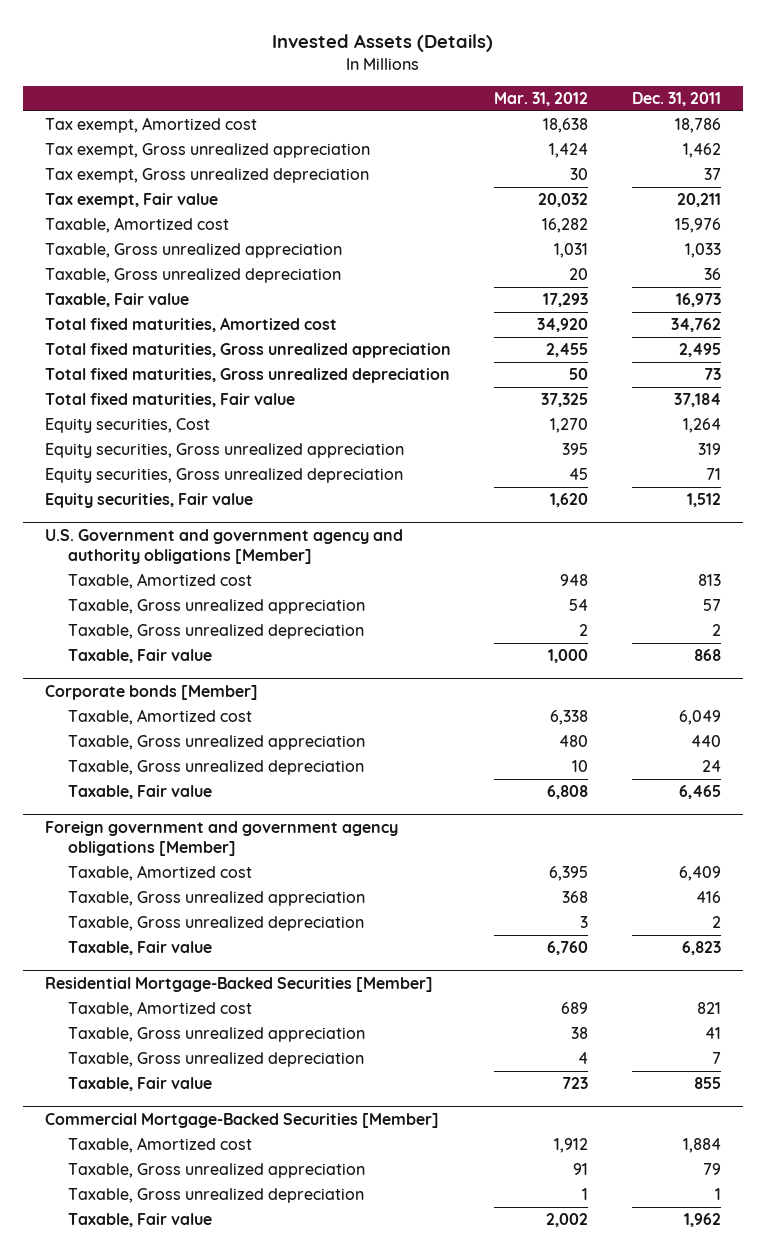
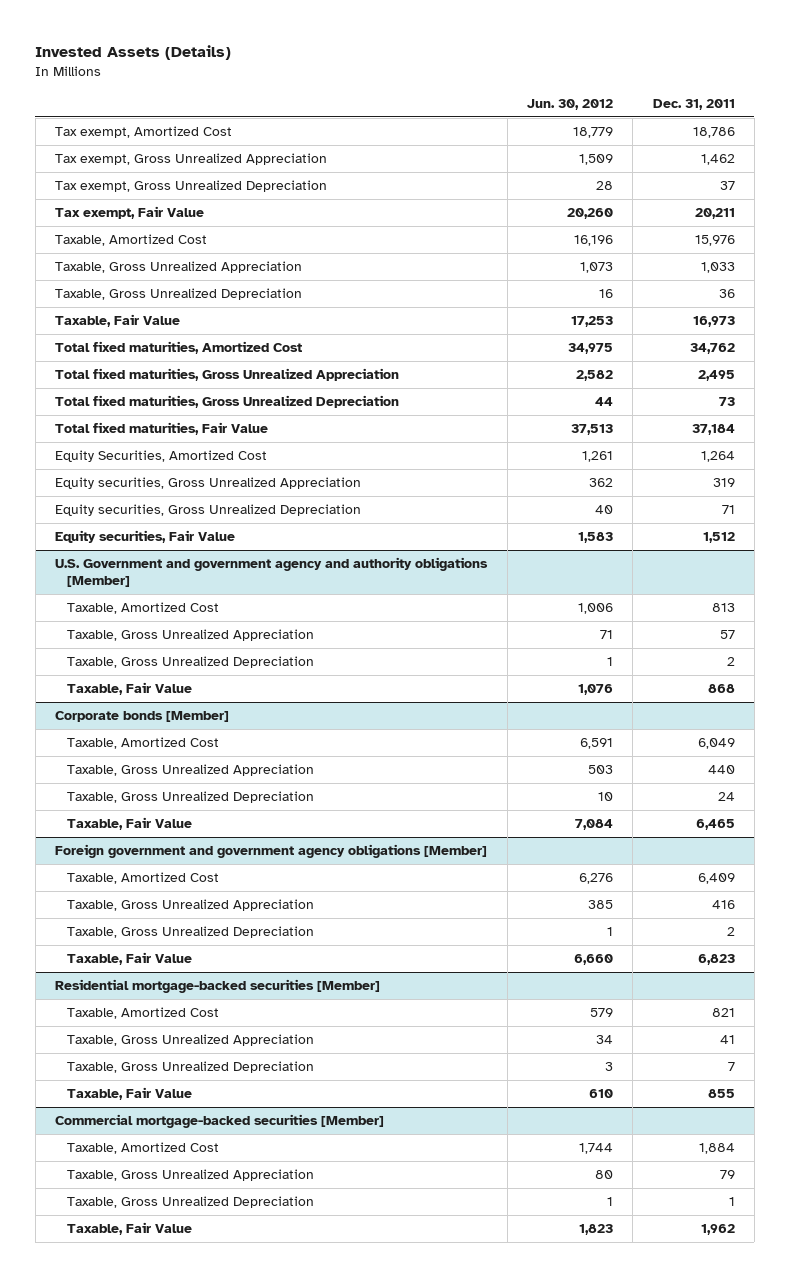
[494,91,589,106] Mar. 31, 2012 -> none
none -> [526,99,613,111] Jun. 30, 2012
[44,117,257,134] Tax exempt, Amortized cost -> [55,126,233,139] Tax exempt, Amortized Cost
[44,143,370,159] Tax exempt, Gross unrealized appreciation -> [55,153,328,166] Tax exempt, Gross Unrealized Appreciation
[44,168,369,184] Tax exempt, Gross unrealized depreciation -> [55,180,328,193] Tax exempt, Gross Unrealized Depreciation
[44,193,218,209] Tax exempt, Fair value -> [55,206,205,220] Tax exempt, Fair Value
[44,217,229,234] Taxable, Amortized cost -> [55,234,208,247] Taxable, Amortized Cost
[44,243,342,259] Taxable, Gross unrealized appreciation -> [55,261,303,274] Taxable, Gross Unrealized Appreciation
[44,268,341,284] Taxable, Gross unrealized depreciation -> [55,288,303,301] Taxable, Gross Unrealized Depreciation
[44,293,189,308] Taxable, Fair value -> [55,314,181,328] Taxable, Fair Value
[44,317,337,333] Total fixed maturities, Amortized cost -> [55,341,303,355] Total fixed maturities, Amortized Cost
[44,343,451,359] Total fixed maturities, Gross unrealized appreciation -> [55,368,400,382] Total fixed maturities, Gross Unrealized Appreciation
[44,368,450,384] Total fixed maturities, Gross unrealized depreciation -> [55,395,400,409] Total fixed maturities, Gross Unrealized Depreciation
[44,393,295,408] Total fixed maturities, Fair value -> [55,422,269,436] Total fixed maturities, Fair Value
[44,418,210,434] Equity securities, Cost -> [55,450,268,463] Equity Securities, Amortized Cost
[44,443,404,459] Equity securities, Gross unrealized appreciation -> [55,477,362,490] Equity securities, Gross Unrealized Appreciation
[44,468,403,484] Equity securities, Gross unrealized depreciation -> [55,504,362,517] Equity securities, Gross Unrealized Depreciation
[44,493,253,509] Equity securities, Fair value -> [55,530,236,544] Equity securities, Fair Value
[68,573,253,590] Taxable, Amortized cost -> [66,602,219,615] Taxable, Amortized Cost
[68,599,366,615] Taxable, Gross unrealized appreciation -> [66,629,314,642] Taxable, Gross Unrealized Appreciation
[68,624,365,640] Taxable, Gross unrealized depreciation -> [66,656,314,669] Taxable, Gross Unrealized Depreciation
[68,649,213,664] Taxable, Fair value -> [66,682,192,696] Taxable, Fair Value
[68,709,253,726] Taxable, Amortized cost -> [66,737,219,750] Taxable, Amortized Cost
[68,735,366,751] Taxable, Gross unrealized appreciation -> [66,764,314,777] Taxable, Gross Unrealized Appreciation
[68,760,365,776] Taxable, Gross unrealized depreciation -> [66,791,314,804] Taxable, Gross Unrealized Depreciation
[68,785,213,800] Taxable, Fair value -> [66,817,192,831] Taxable, Fair Value
[68,865,253,882] Taxable, Amortized cost -> [66,872,219,885] Taxable, Amortized Cost
[68,891,366,907] Taxable, Gross unrealized appreciation -> [66,899,314,912] Taxable, Gross Unrealized Appreciation
[68,916,365,932] Taxable, Gross unrealized depreciation -> [66,926,314,939] Taxable, Gross Unrealized Depreciation
[68,941,213,956] Taxable, Fair value -> [66,952,192,966] Taxable, Fair Value
[44,976,433,992] Residential Mortgage-Backed Securities [Member] -> [55,979,381,994] Residential mortgage-backed securities [Member]
[68,1001,253,1018] Taxable, Amortized cost -> [66,1007,219,1020] Taxable, Amortized Cost
[68,1027,366,1043] Taxable, Gross unrealized appreciation -> [66,1034,314,1047] Taxable, Gross Unrealized Appreciation
[68,1052,365,1068] Taxable, Gross unrealized depreciation -> [66,1061,314,1074] Taxable, Gross Unrealized Depreciation
[68,1077,213,1092] Taxable, Fair value -> [66,1087,192,1101] Taxable, Fair Value
[44,1112,439,1128] Commercial Mortgage-Backed Securities [Member] -> [55,1114,385,1129] Commercial mortgage-backed securities [Member]
[68,1137,253,1154] Taxable, Amortized cost -> [66,1142,219,1155] Taxable, Amortized Cost
[68,1163,366,1179] Taxable, Gross unrealized appreciation -> [66,1169,314,1182] Taxable, Gross Unrealized Appreciation
[68,1188,365,1204] Taxable, Gross unrealized depreciation -> [66,1196,314,1209] Taxable, Gross Unrealized Depreciation
[68,1213,213,1228] Taxable, Fair value -> [66,1222,192,1236] Taxable, Fair Value

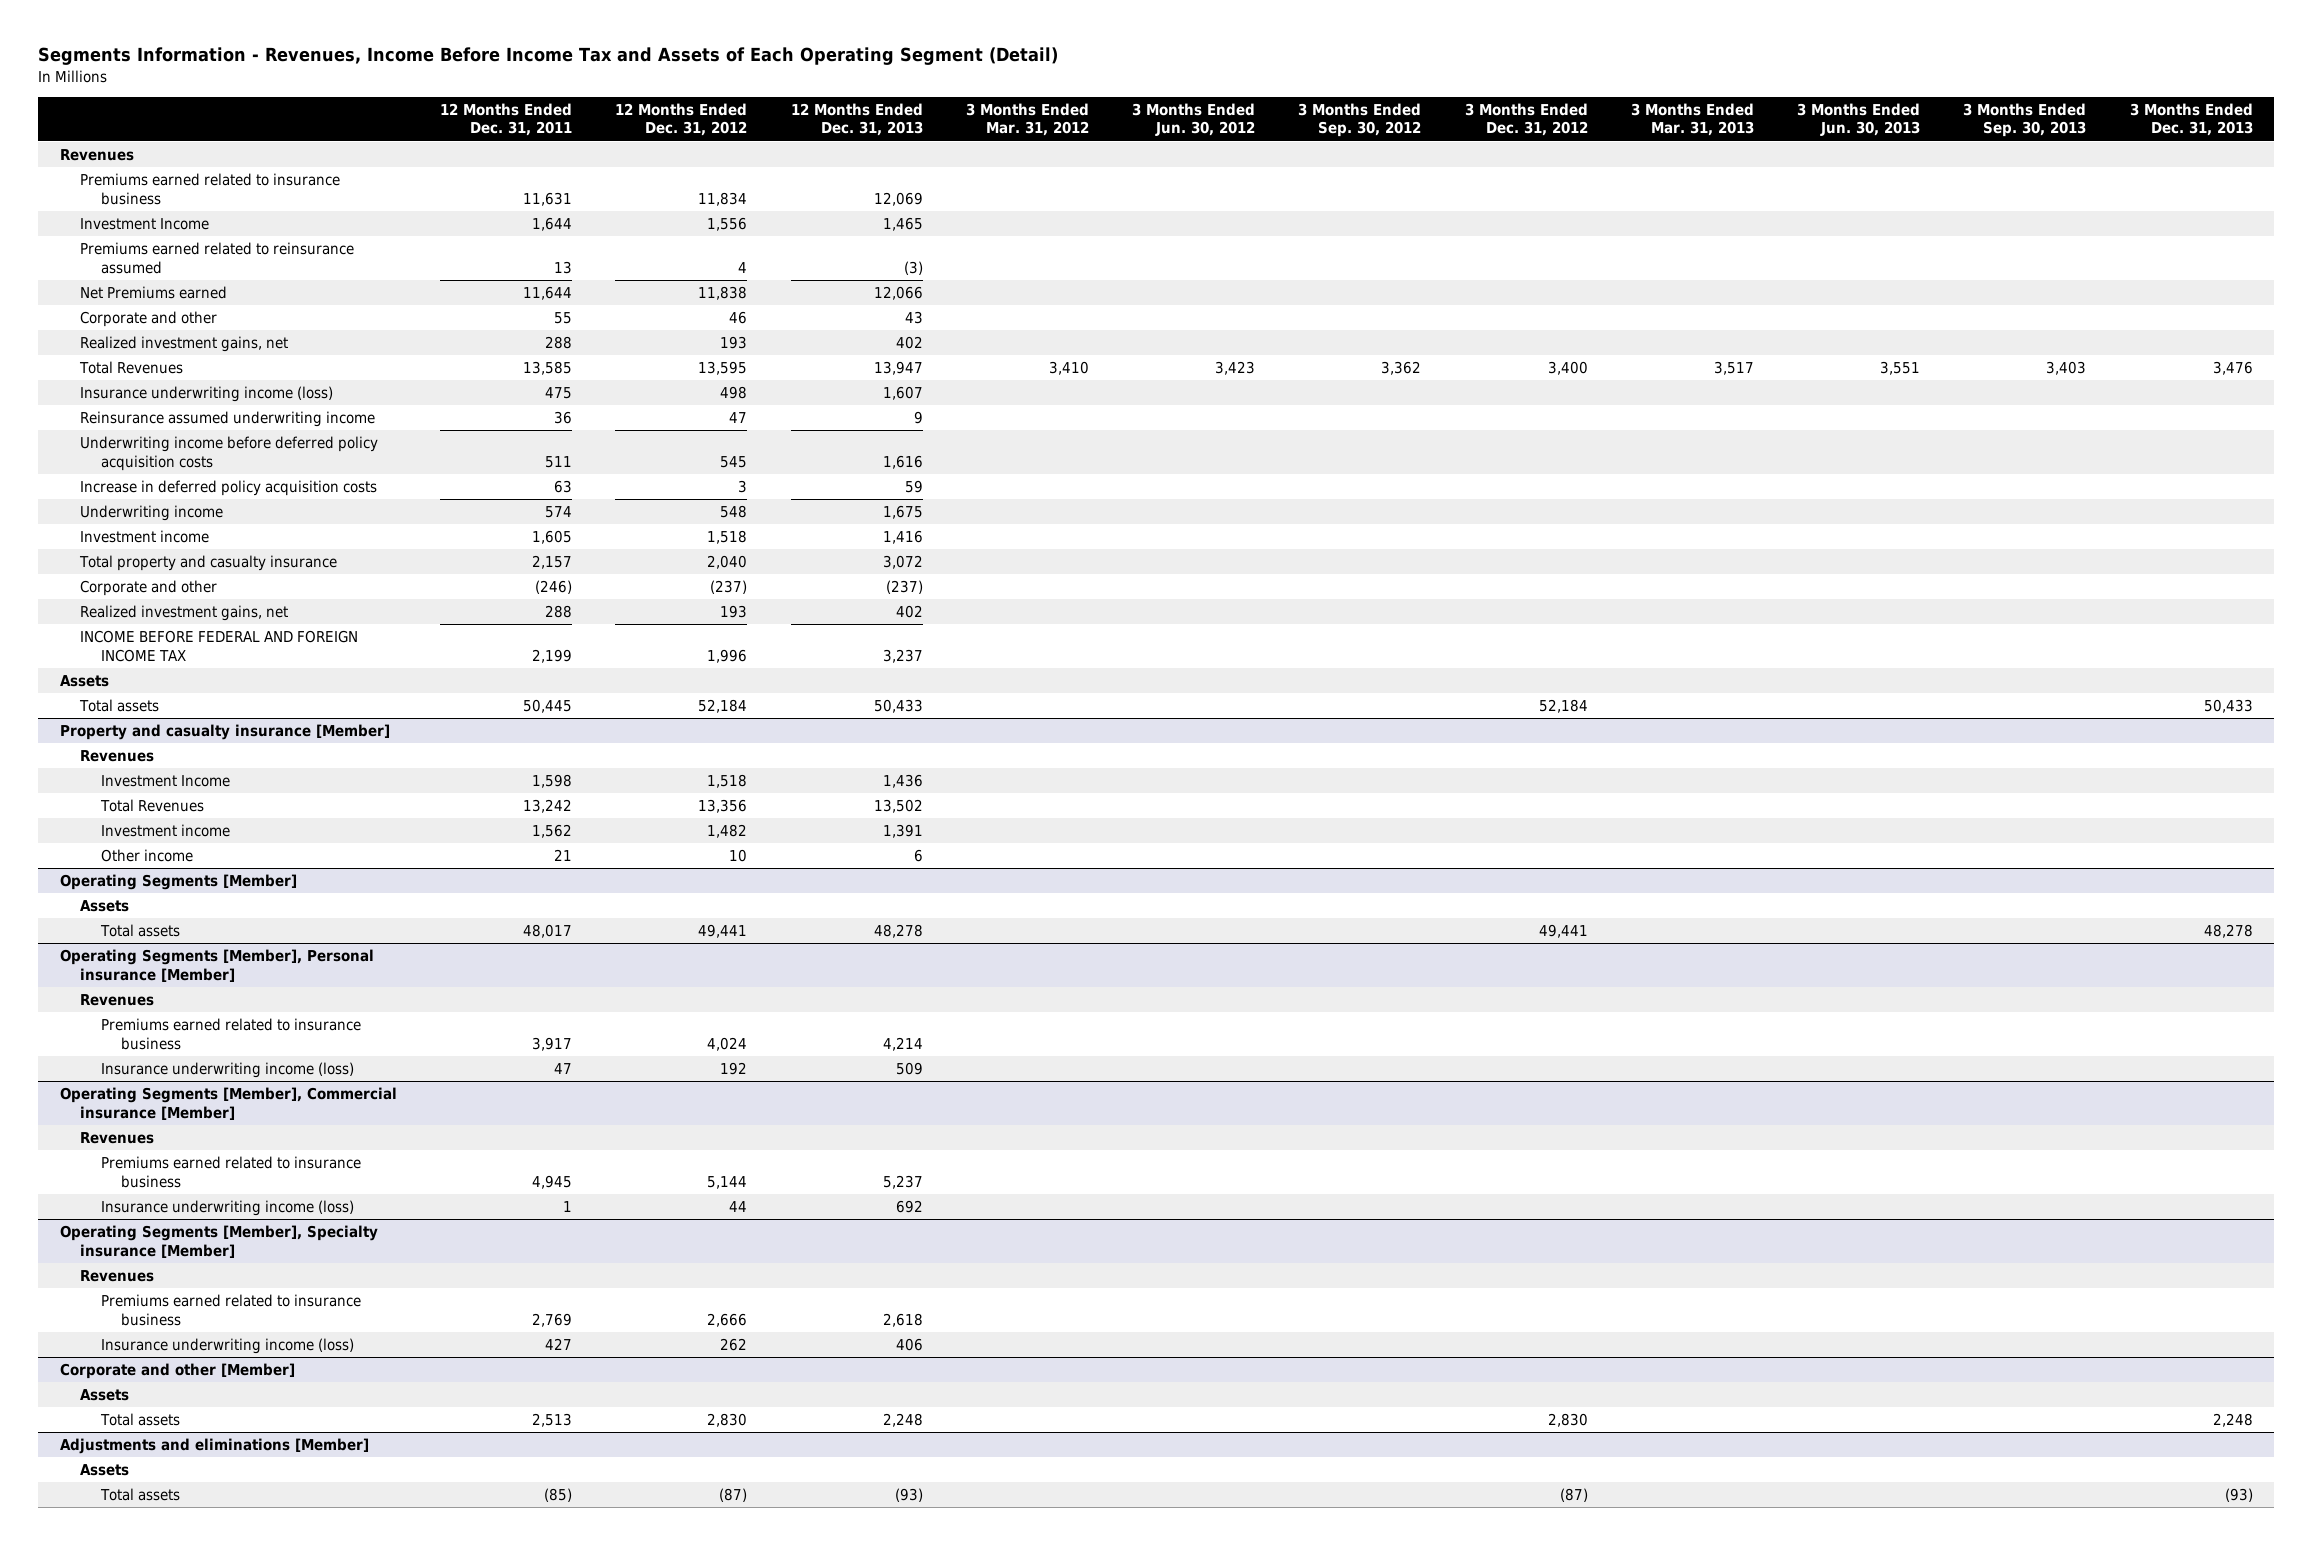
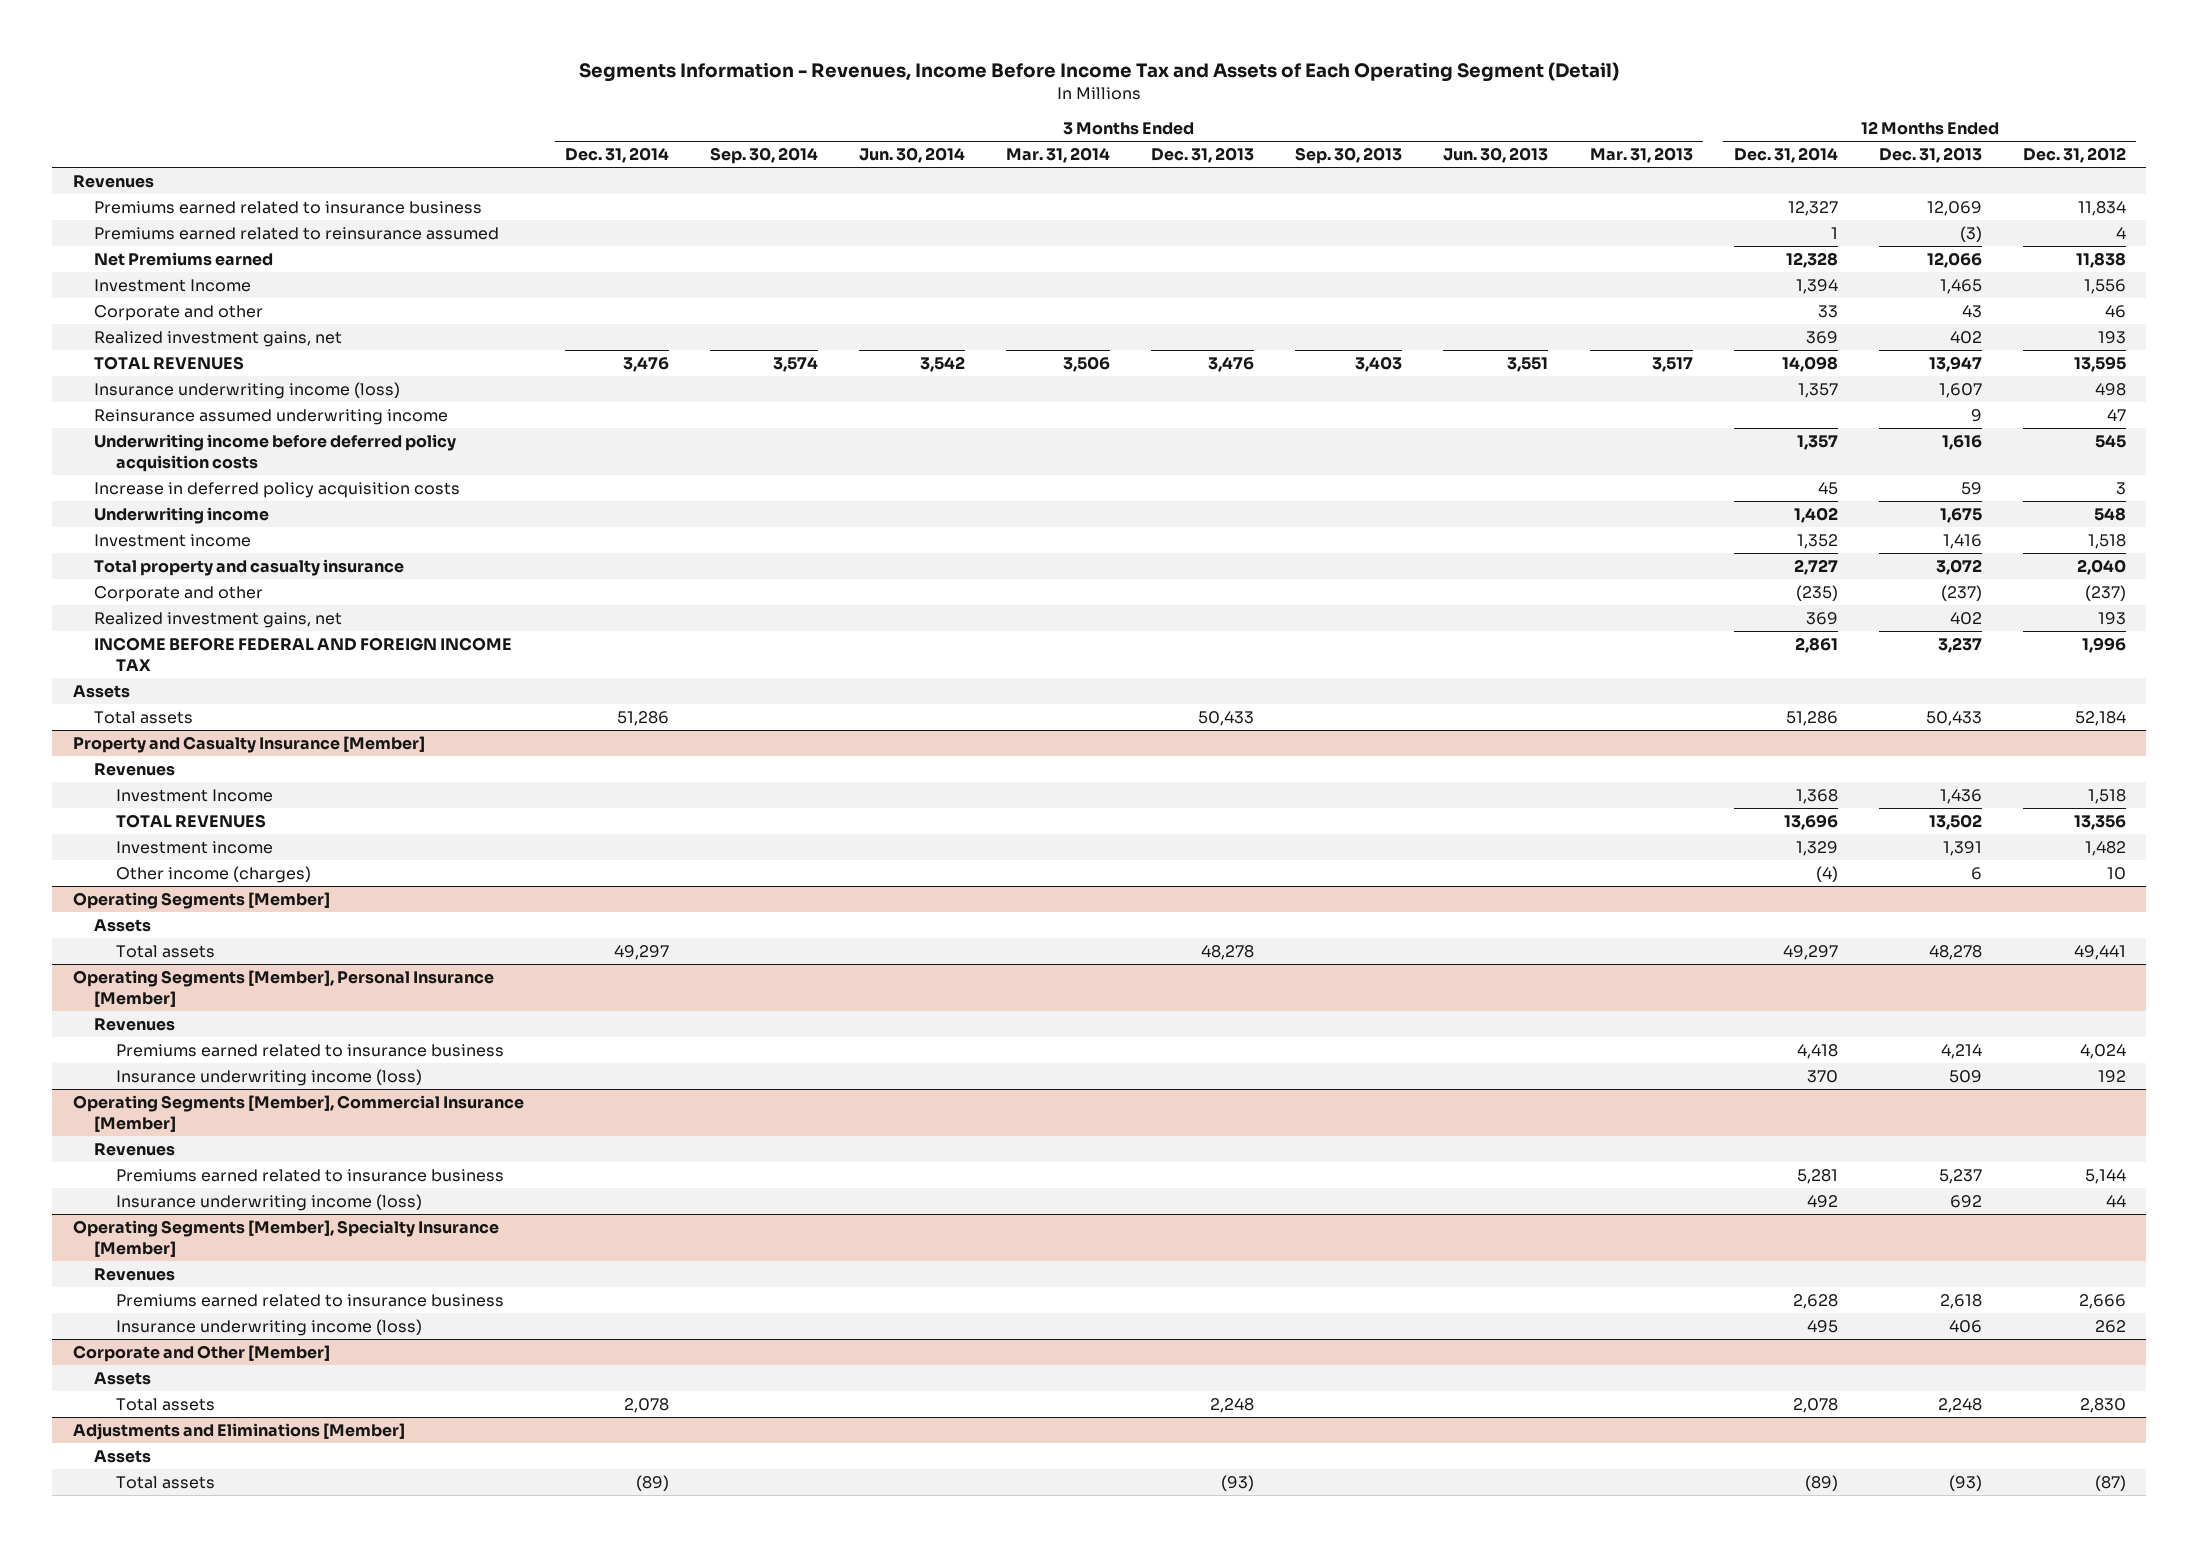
[439,102,572,137] 12 Months Ended Dec. 31, 2011 -> none
[965,102,1089,137] 3 Months Ended Mar. 31, 2012 -> none
[1132,102,1256,137] 3 Months Ended Jun. 30, 2012 -> none
[1298,102,1422,138] 3 Months Ended Sep. 30, 2012 -> none
[1464,102,1588,137] 3 Months Ended Dec. 31, 2012 -> none
none -> [564,147,669,164] Dec. 31, 2014
none -> [710,147,819,165] Sep. 30, 2014
none -> [859,147,966,164] Jun. 30, 2014
none -> [1006,147,1111,164] Mar. 31, 2014
none -> [1733,147,1838,164] Dec. 31, 2014
[80,218,210,231] Investment Income -> [94,278,252,292] Investment Income
[79,361,184,375] Total Revenues -> [94,355,245,370] TOTAL REVENUES
[59,724,390,741] Property and casualty insurance [Member] -> [72,735,425,753] Property and Casualty Insurance [Member]
[99,799,204,813] Total Revenues -> [115,813,266,828] TOTAL REVENUES
[100,849,193,863] Other income -> [115,865,311,883] Other income (charges)
[59,949,374,982] Operating Segments [Member], Personal insurance [Member] -> [72,969,494,1007] Operating Segments [Member], Personal Insurance [Member]
[59,1087,397,1120] Operating Segments [Member], Commercial insurance [Member] -> [72,1094,524,1132] Operating Segments [Member], Commercial Insurance [Member]
[59,1225,378,1258] Operating Segments [Member], Specialty insurance [Member] -> [72,1219,499,1257] Operating Segments [Member], Specialty Insurance [Member]
[59,1363,295,1380] Corporate and other [Member] -> [72,1344,330,1362] Corporate and Other [Member]
[59,1438,369,1455] Adjustments and eliminations [Member] -> [72,1422,405,1440] Adjustments and Eliminations [Member]

